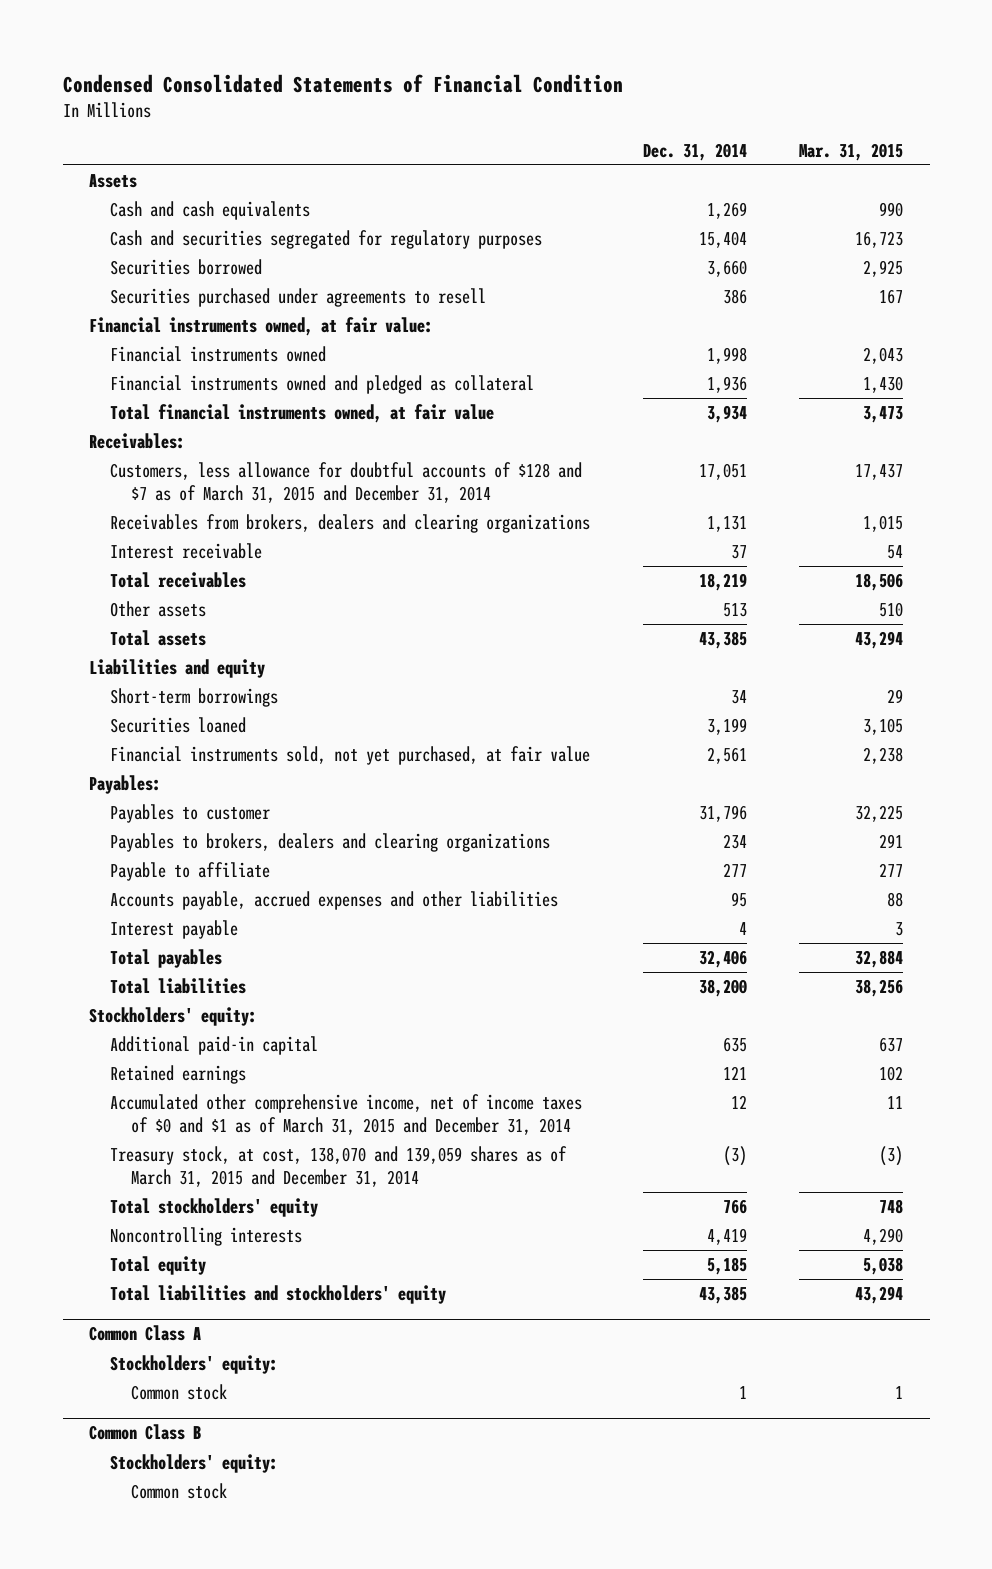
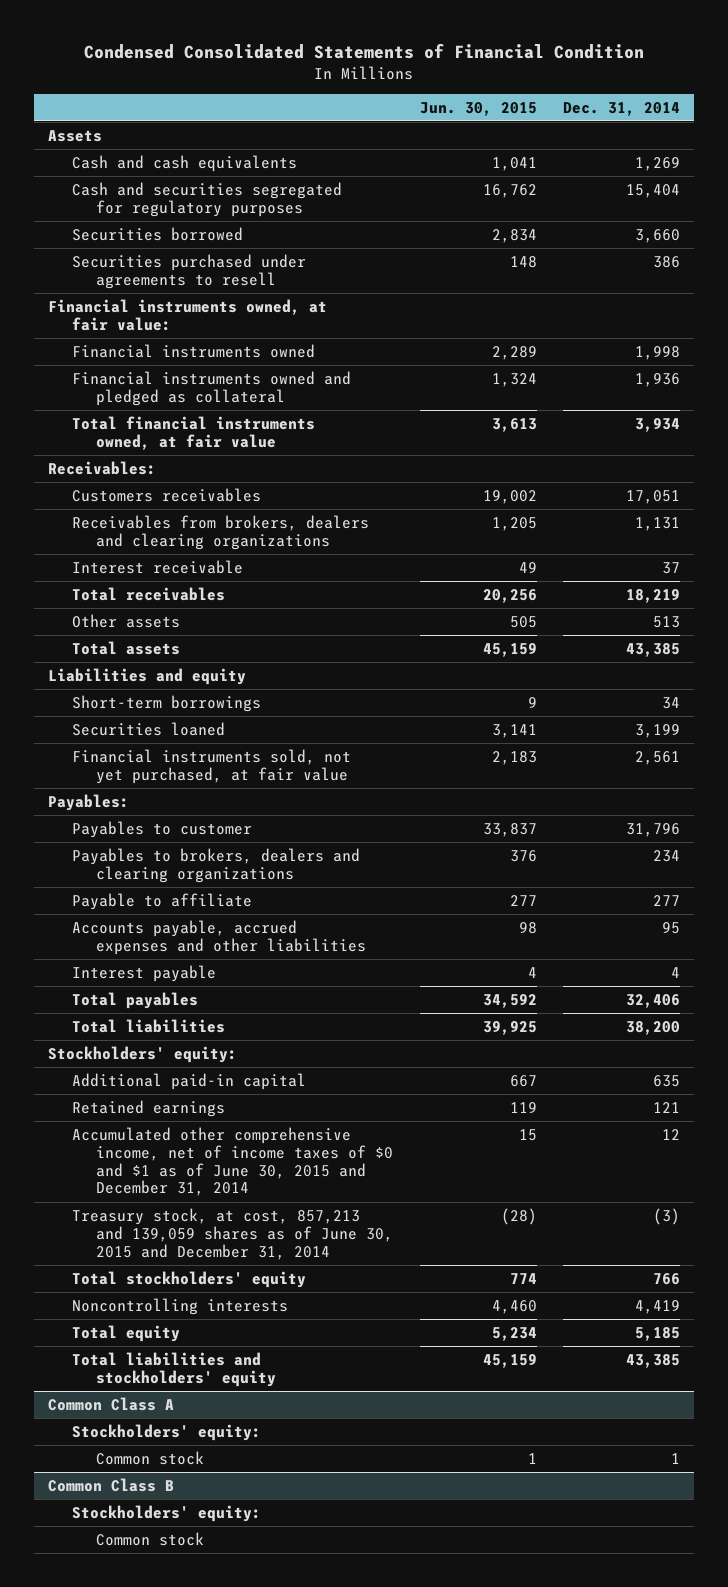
[799,142,904,161] Mar. 31, 2015 -> none
none -> [419,101,537,116] Jun. 30, 2015
[109,462,582,503] Customers, less allowance for doubtful accounts of $128 and $7 as of March 31, 2015 and December 31, 2014 -> [71,487,261,502] Customers receivables
[109,1094,582,1135] Accumulated other comprehensive income, net of income taxes of $0 and $1 as of March 31, 2015 and December 31, 2014 -> [71,1126,393,1197] Accumulated other comprehensive income, net of income taxes of $0 and $1 as of June 30, 2015 and December 31, 2014
[109,1146,567,1187] Treasury stock, at cost, 138,070 and 139,059 shares as of March 31, 2015 and December 31, 2014 -> [71,1207,393,1260] Treasury stock, at cost, 857,213 and 139,059 shares as of June 30, 2015 and December 31, 2014

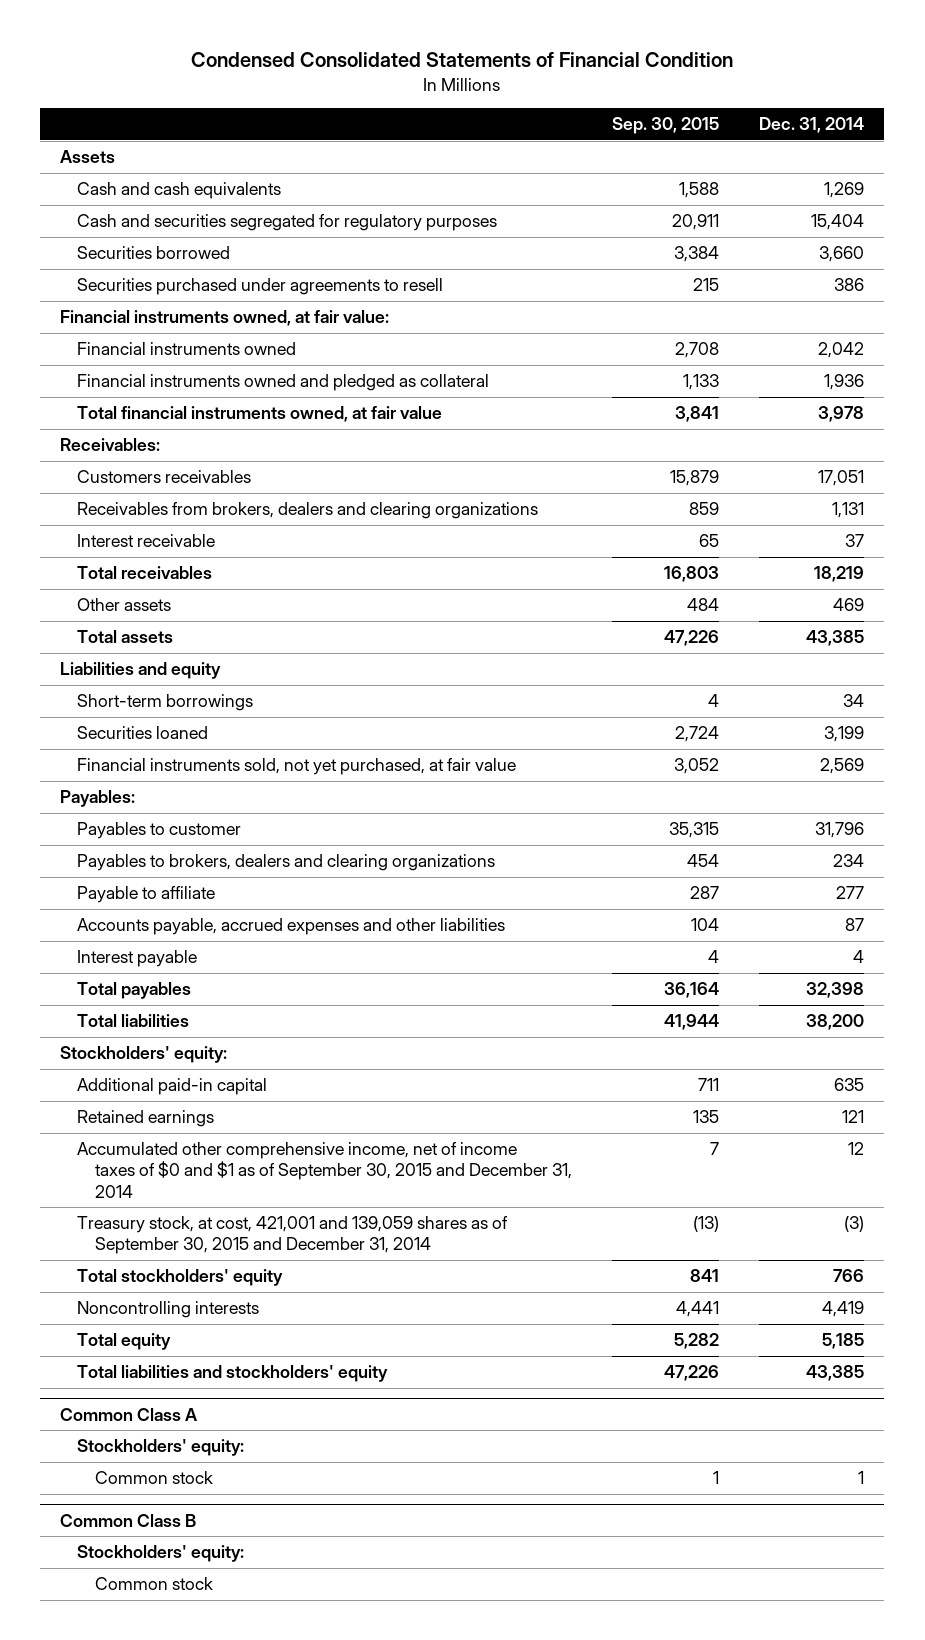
[419,101,537,116] Jun. 30, 2015 -> none
none -> [611,117,719,135] Sep. 30, 2015
[635,345,681,360] 1,998 -> [818,342,865,359] 2,042
[635,417,681,432] 3,934 -> [818,406,865,423] 3,978
[653,615,681,628] 513 -> [833,598,865,612] 469
[635,750,681,765] 2,561 -> [820,758,865,775] 2,569
[662,921,681,934] 95 -> [845,918,865,932] 87
[626,993,681,1008] 32,406 -> [806,982,865,999] 32,398
[71,1126,393,1197] Accumulated other comprehensive income, net of income taxes of $0 and $1 as of June 30, 2015 and December 31, 2014 -> [77,1142,572,1198] Accumulated other comprehensive income, net of income taxes of $0 and $1 as of September 30, 2015 and December 31, 2014
[71,1207,393,1260] Treasury stock, at cost, 857,213 and 139,059 shares as of June 30, 2015 and December 31, 2014 -> [77,1216,509,1255] Treasury stock, at cost, 421,001 and 139,059 shares as of September 30, 2015 and December 31, 2014

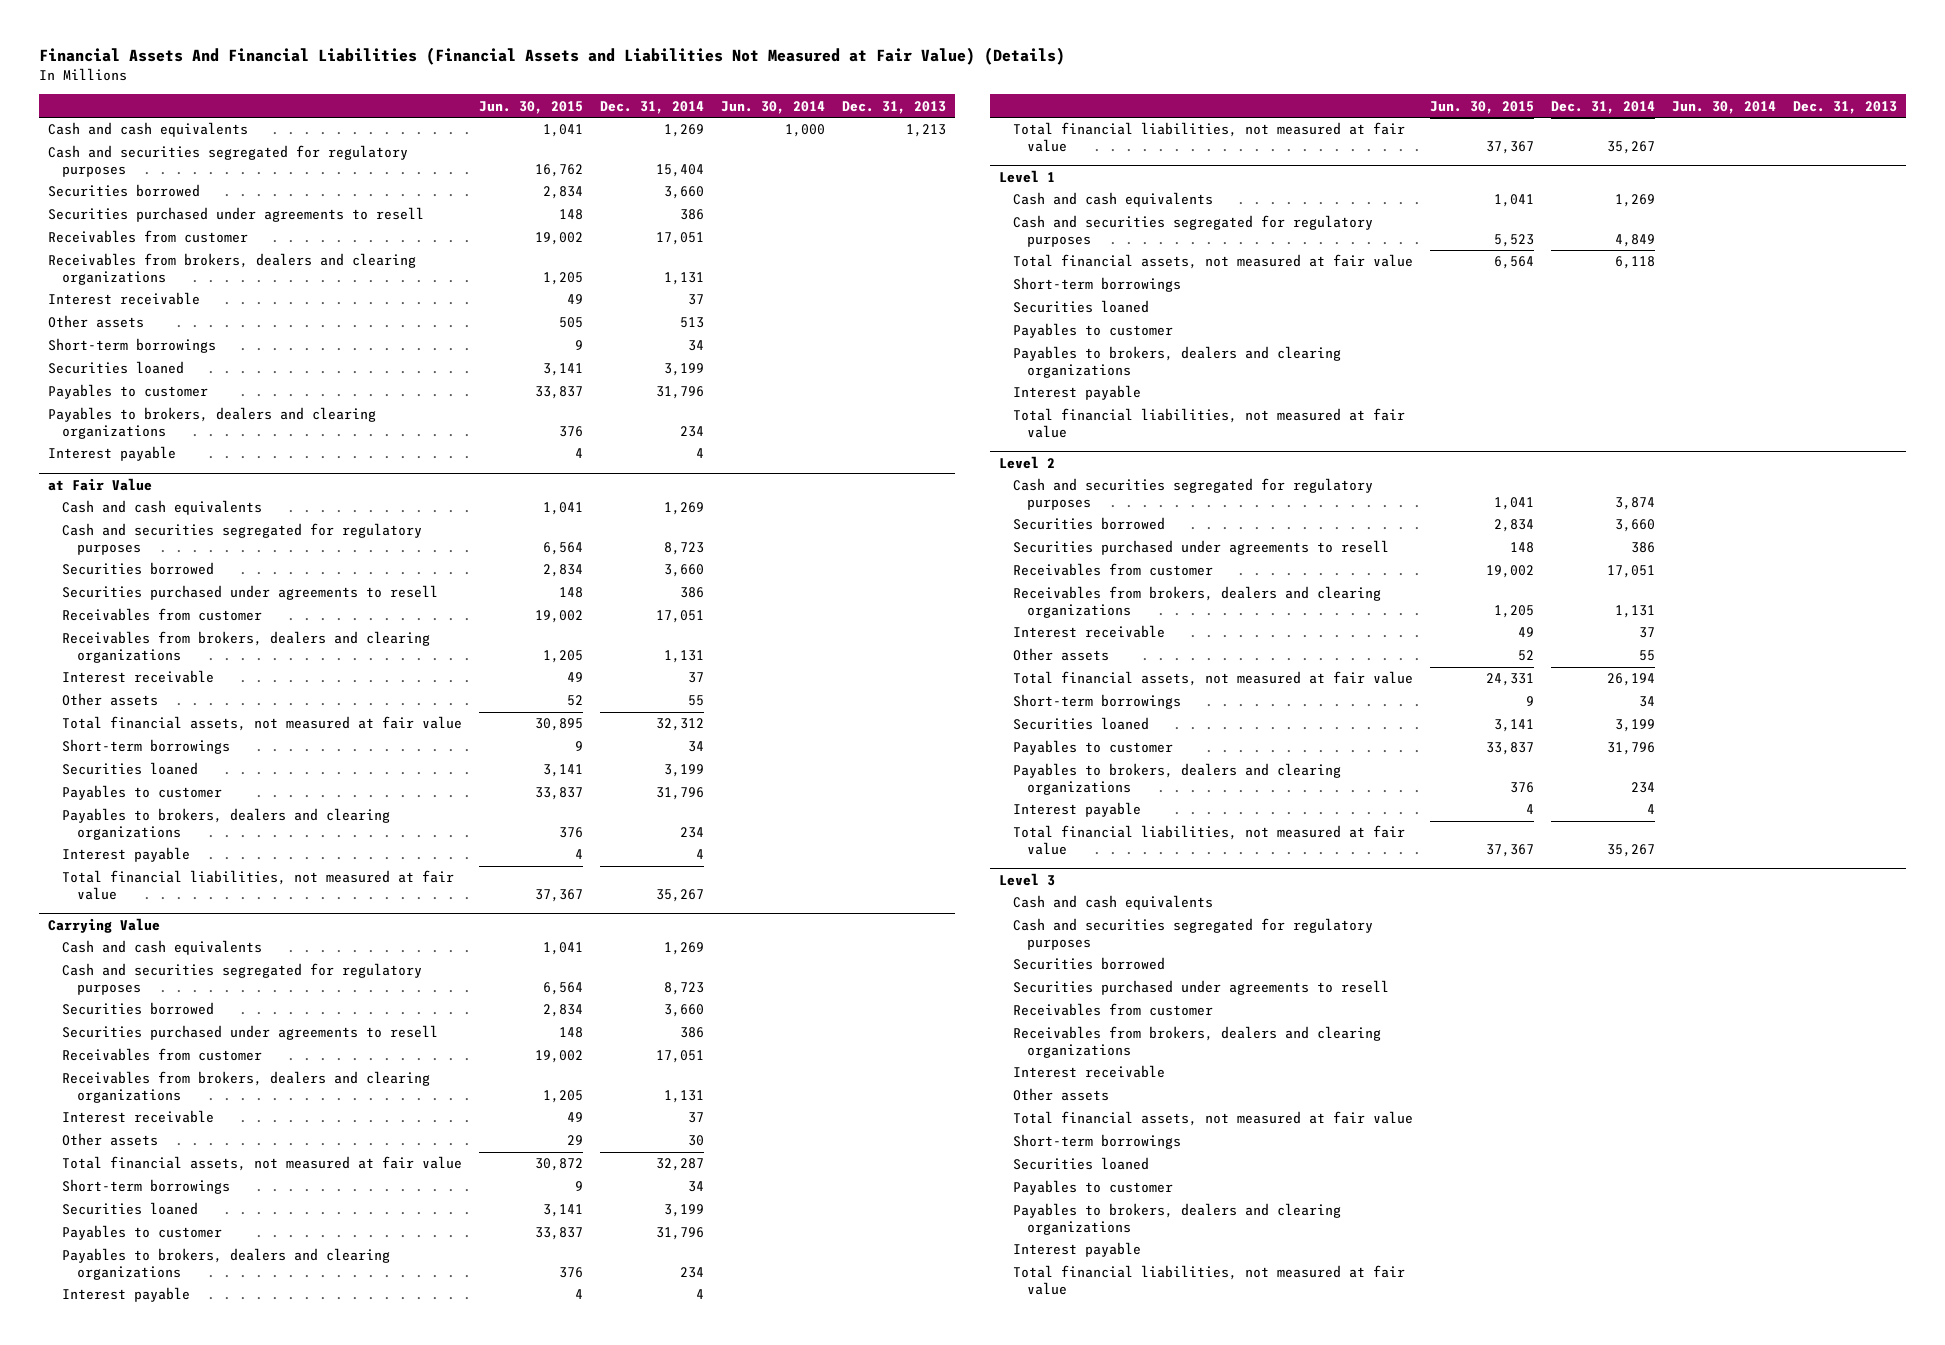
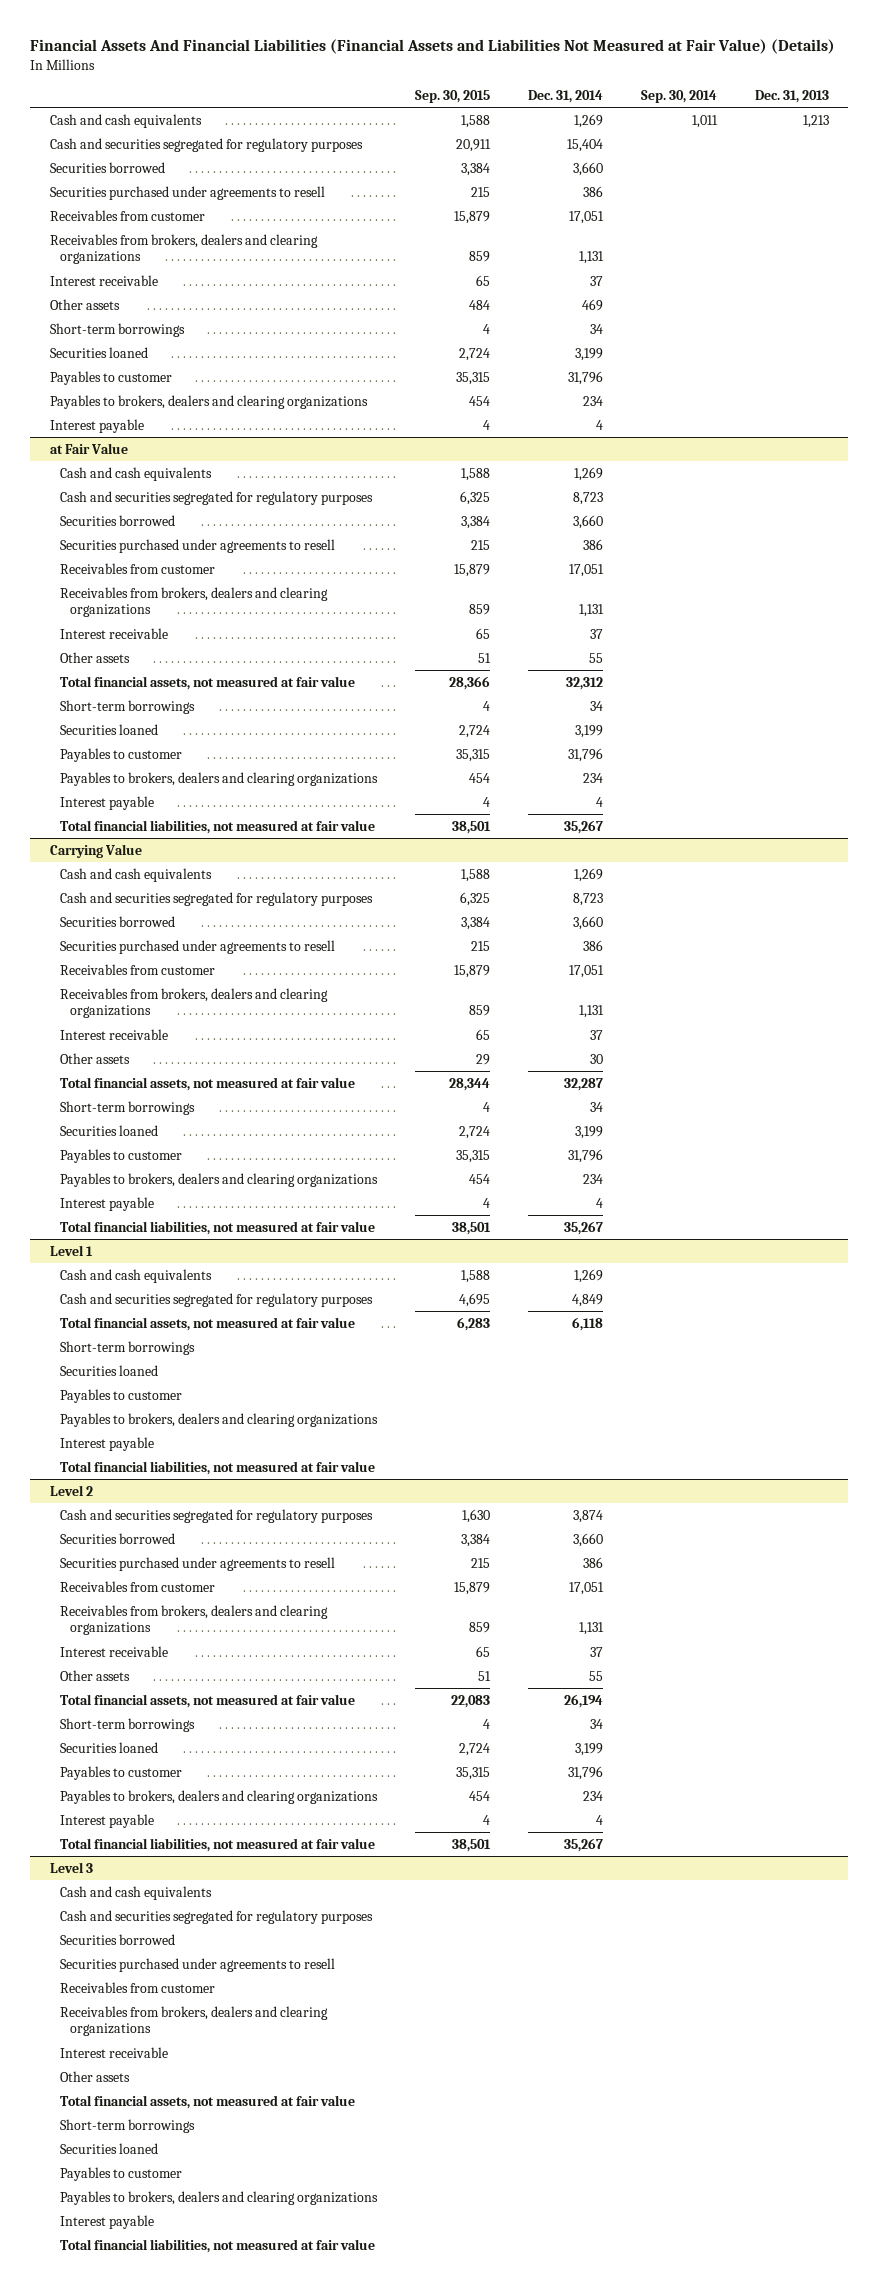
[479,100,584,114] Jun. 30, 2015 -> none
[721,100,826,114] Jun. 30, 2014 -> none
none -> [414,89,490,103] Sep. 30, 2015
none -> [640,89,717,103] Sep. 30, 2014
[680,317,705,329] 513 -> [581,298,603,311] 469

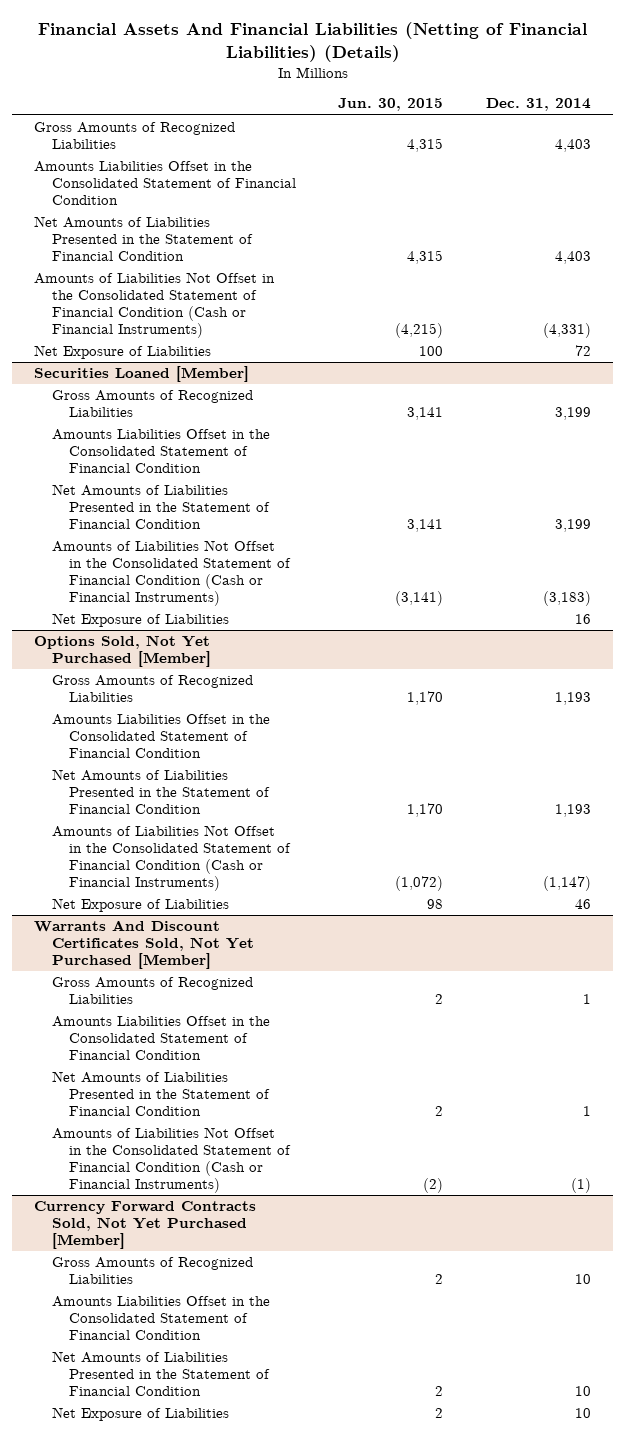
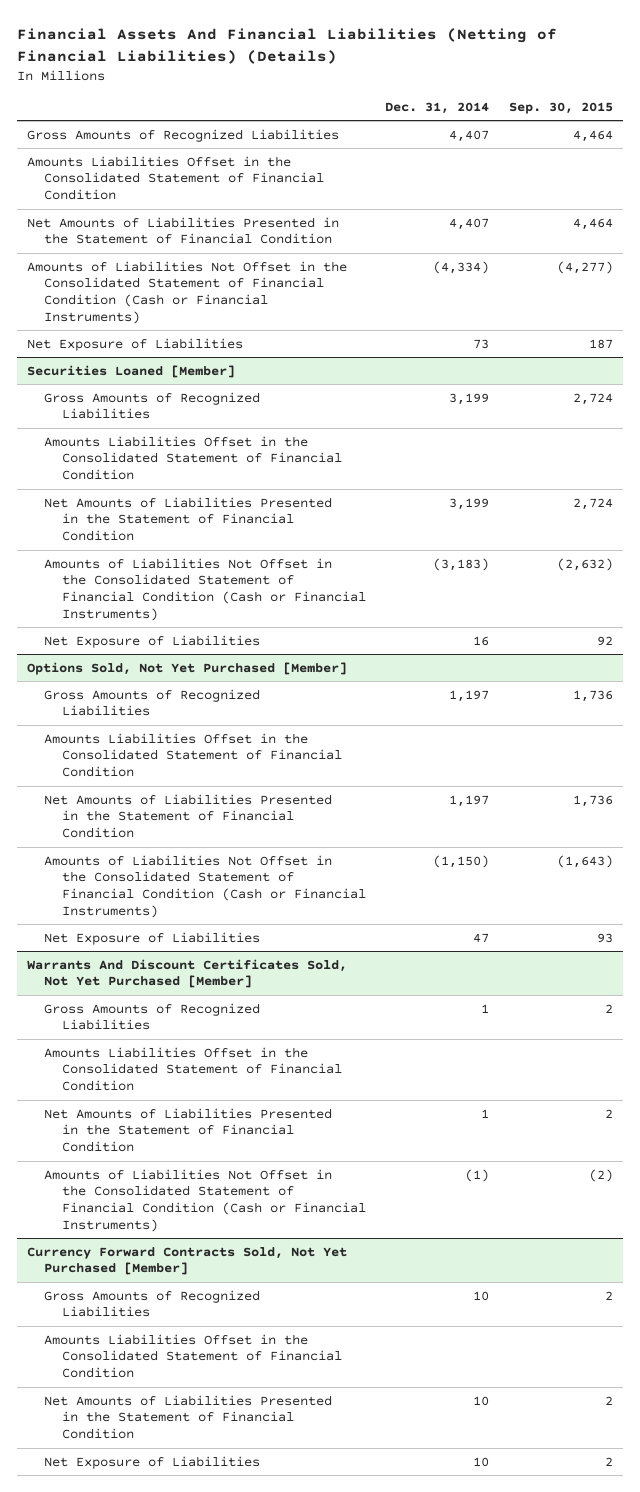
[338,98,444,112] Jun. 30, 2015 -> none
none -> [508,102,613,115] Sep. 30, 2015
[555,139,592,153] 4,403 -> [449,129,490,142] 4,407
[555,251,592,265] 4,403 -> [449,217,490,230] 4,407
[543,323,592,339] (4,331) -> [433,260,490,274] (4,334)
[575,345,592,357] 72 -> [473,338,490,349] 73
[555,692,592,706] 1,193 -> [449,689,490,702] 1,197
[555,804,592,818] 1,193 -> [449,794,490,807] 1,197
[543,876,592,892] (1,147) -> [433,854,490,868] (1,150)
[575,899,592,910] 46 -> [473,932,490,943] 47

